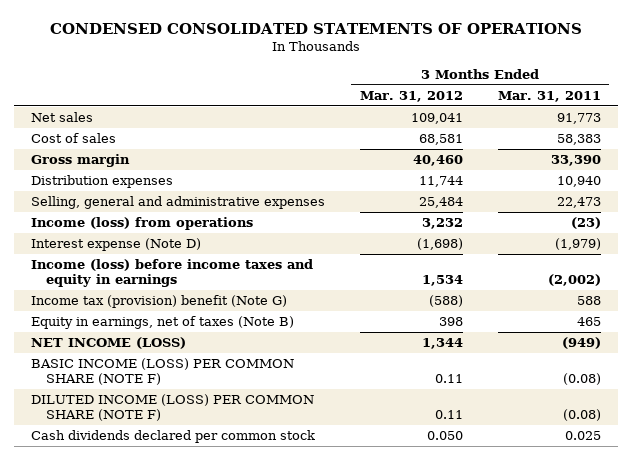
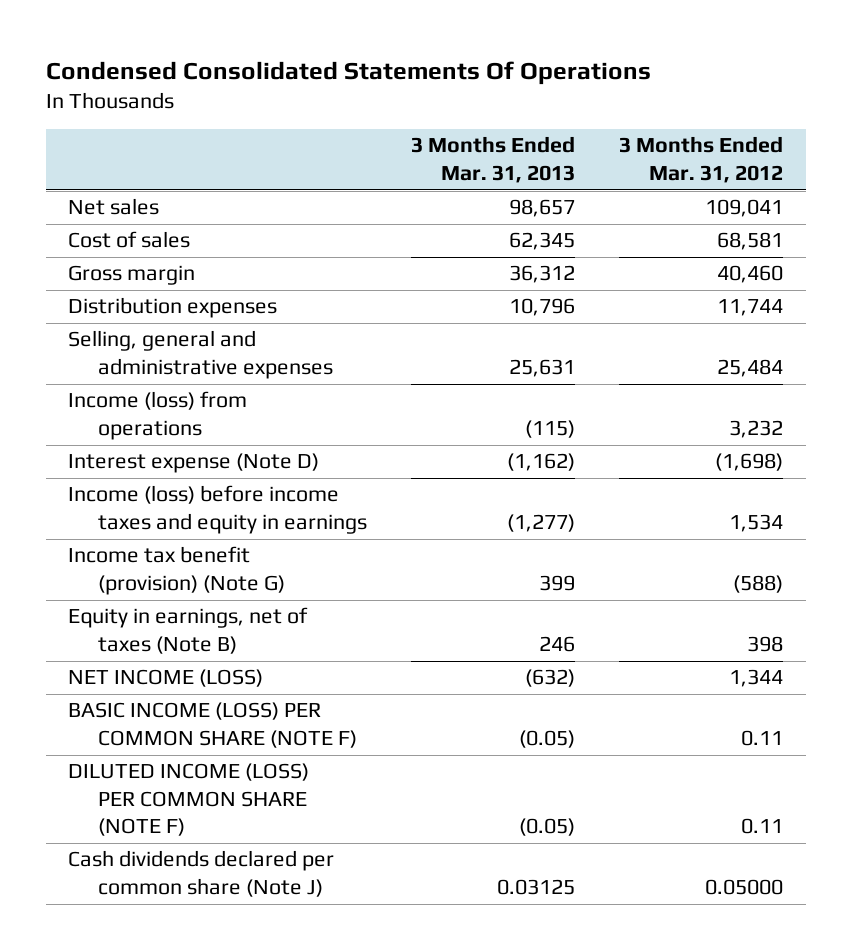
[50,22,583,34] CONDENSED CONSOLIDATED STATEMENTS OF OPERATIONS -> [45,60,651,85] Condensed Consolidated Statements Of Operations
[497,90,601,102] Mar. 31, 2011 -> none
none -> [411,136,576,183] 3 Months Ended Mar. 31, 2013
[31,295,288,309] Income tax (provision) benefit (Note G) -> [68,546,285,595] Income tax benefit (provision) (Note G)
[31,430,316,444] Cash dividends declared per common stock -> [68,850,335,897] Cash dividends declared per common share (Note J)
[427,431,464,441] 0.050 -> [705,878,784,895] 0.05000

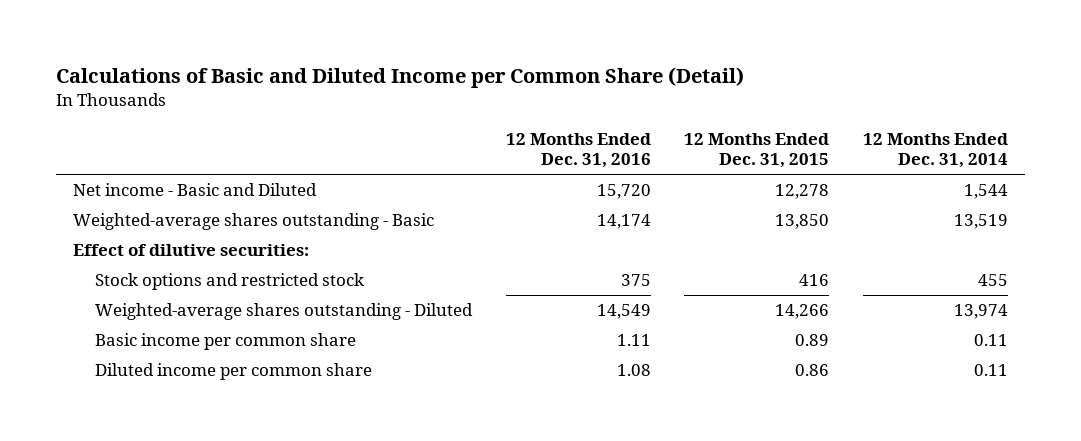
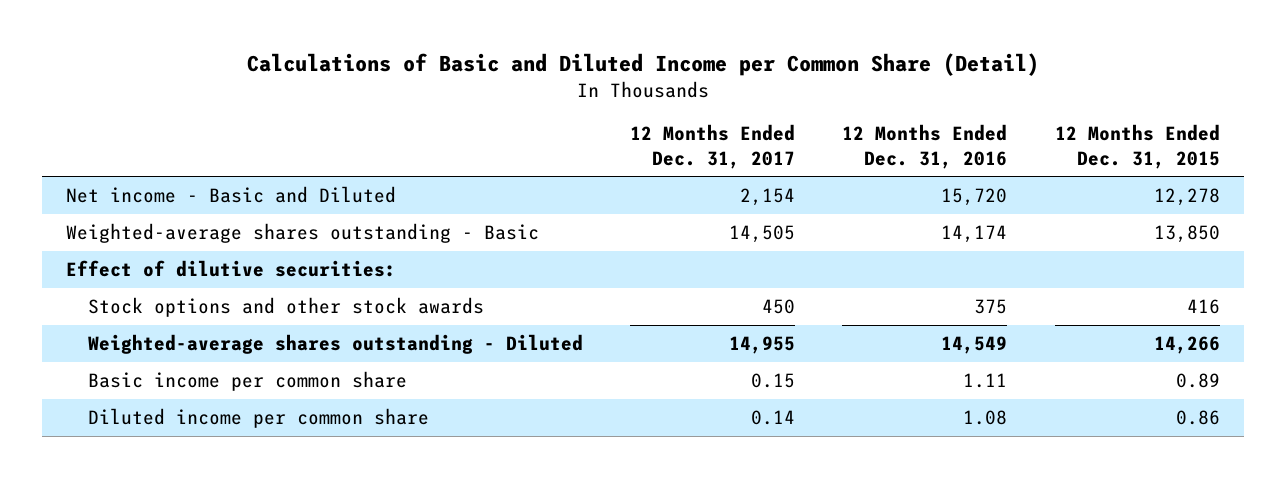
[863,132,1009,169] 12 Months Ended Dec. 31, 2014 -> none
none -> [630,124,796,169] 12 Months Ended Dec. 31, 2017
[94,273,364,291] Stock options and restricted stock -> [87,296,484,317] Stock options and other stock awards

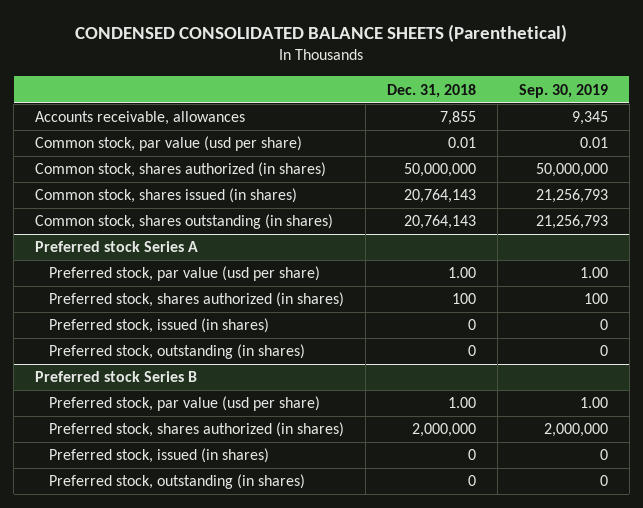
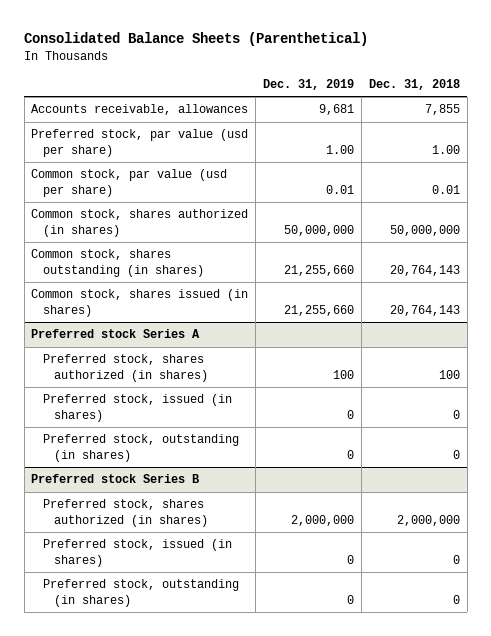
[75,23,568,42] CONDENSED CONSOLIDATED BALANCE SHEETS (Parenthetical) -> [24,32,369,47] Consolidated Balance Sheets (Parenthetical)
[518,83,608,98] Sep. 30, 2019 -> none
none -> [263,79,355,91] Dec. 31, 2019
none -> [31,129,249,157] Preferred stock, par value (usd per share)
[35,188,298,204] Common stock, shares issued (in shares) -> [31,289,249,317] Common stock, shares issued (in shares)
[49,266,321,282] Preferred stock, par value (usd per share) -> none
[49,396,321,412] Preferred stock, par value (usd per share) -> none

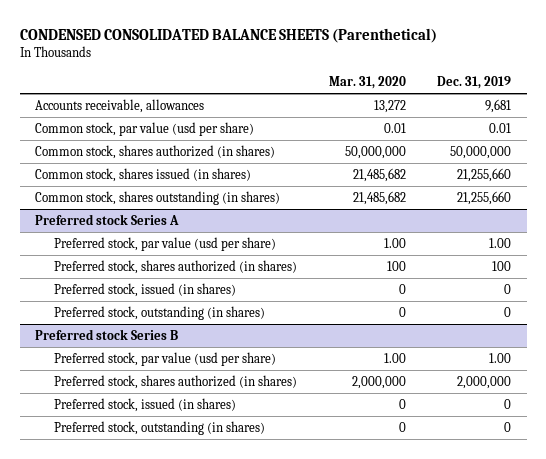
[24,32,369,47] Consolidated Balance Sheets (Parenthetical) -> [19,27,437,43] CONDENSED CONSOLIDATED BALANCE SHEETS (Parenthetical)
[368,79,460,91] Dec. 31, 2018 -> none
none -> [328,76,406,90] Mar. 31, 2020
[31,129,249,157] Preferred stock, par value (usd per share) -> none
[31,249,204,277] Common stock, shares outstanding (in shares) -> [35,191,281,206] Common stock, shares outstanding (in shares)
none -> [53,237,276,252] Preferred stock, par value (usd per share)
none -> [53,352,276,367] Preferred stock, par value (usd per share)

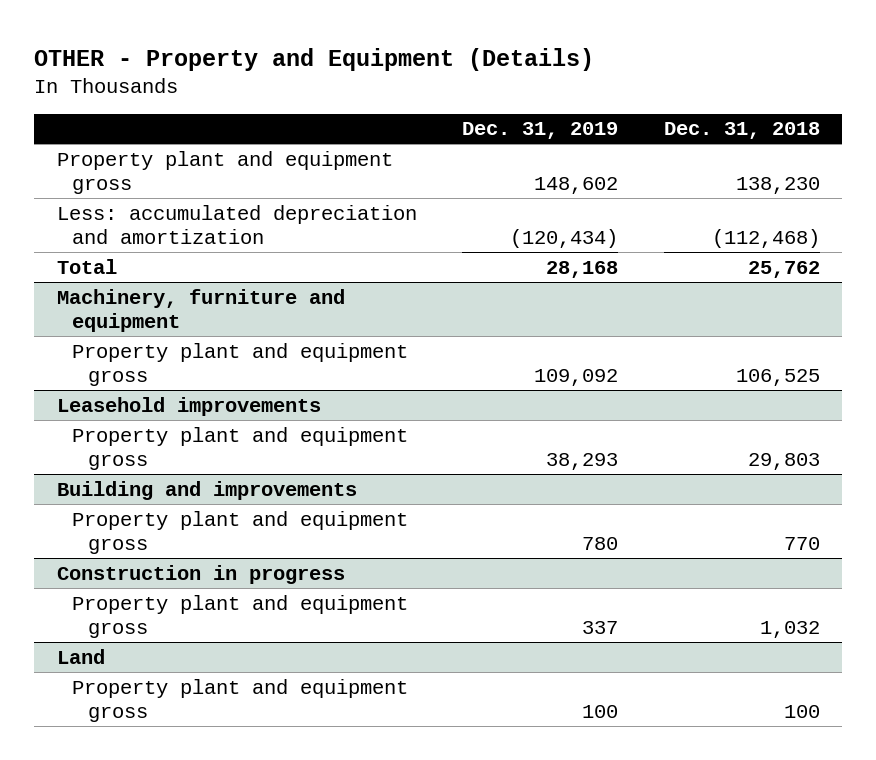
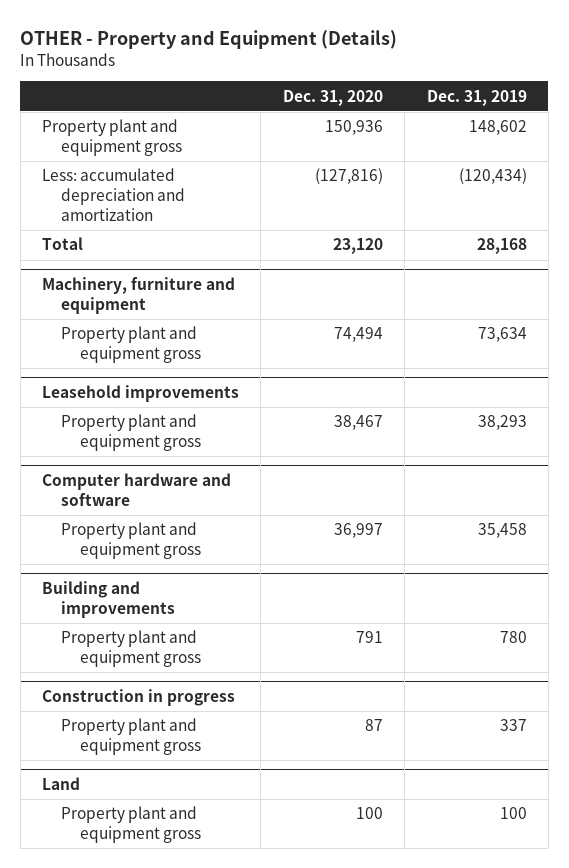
[663,122,820,140] Dec. 31, 2018 -> none
none -> [282,89,383,106] Dec. 31, 2020
[534,369,619,387] 109,092 -> [477,327,527,343] 73,634
none -> [42,473,232,507] Computer hardware and software
none -> [61,522,201,560] Property plant and equipment gross

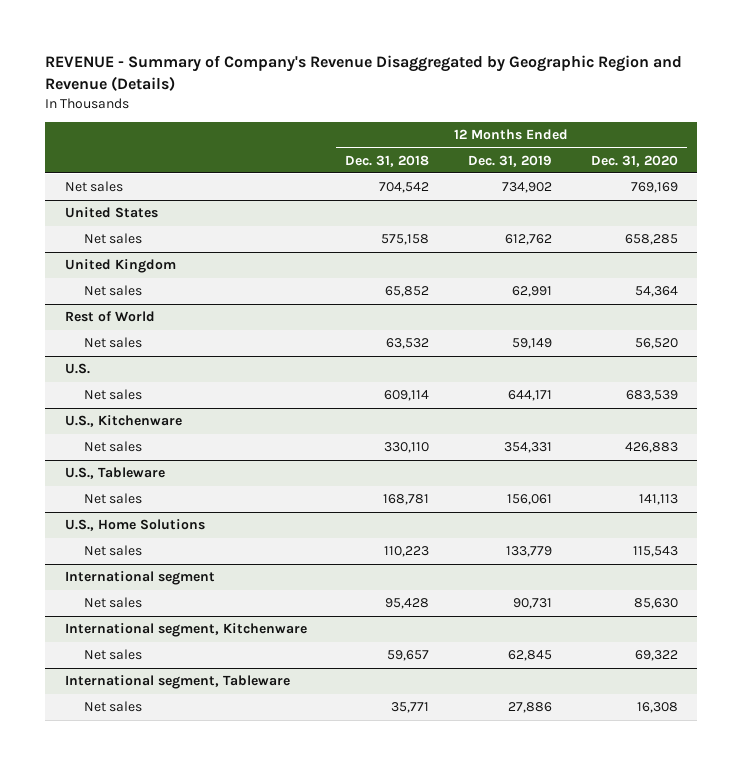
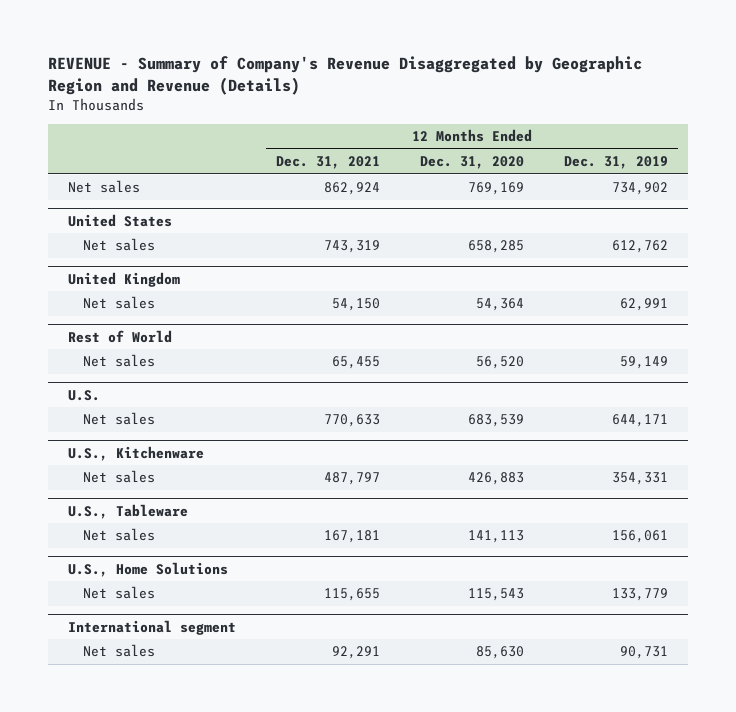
[345,154,430,167] Dec. 31, 2018 -> none
none -> [275,156,380,170] Dec. 31, 2021
[64,623,307,638] International segment, Kitchenware -> none
[83,649,142,661] Net sales -> none
[64,675,290,690] International segment, Tableware -> none
[83,701,142,713] Net sales -> none

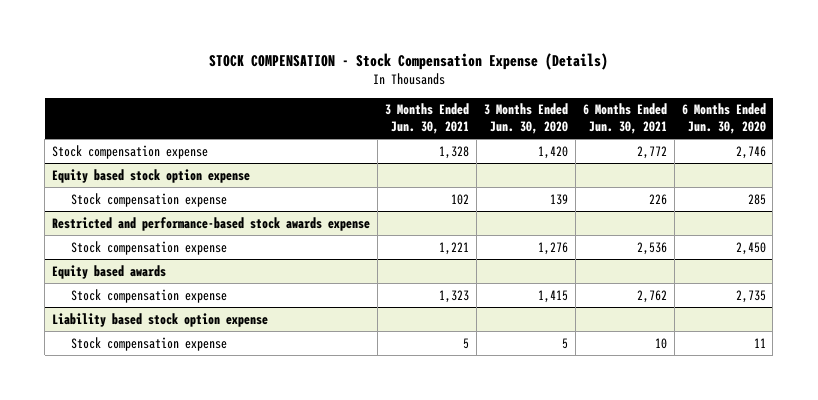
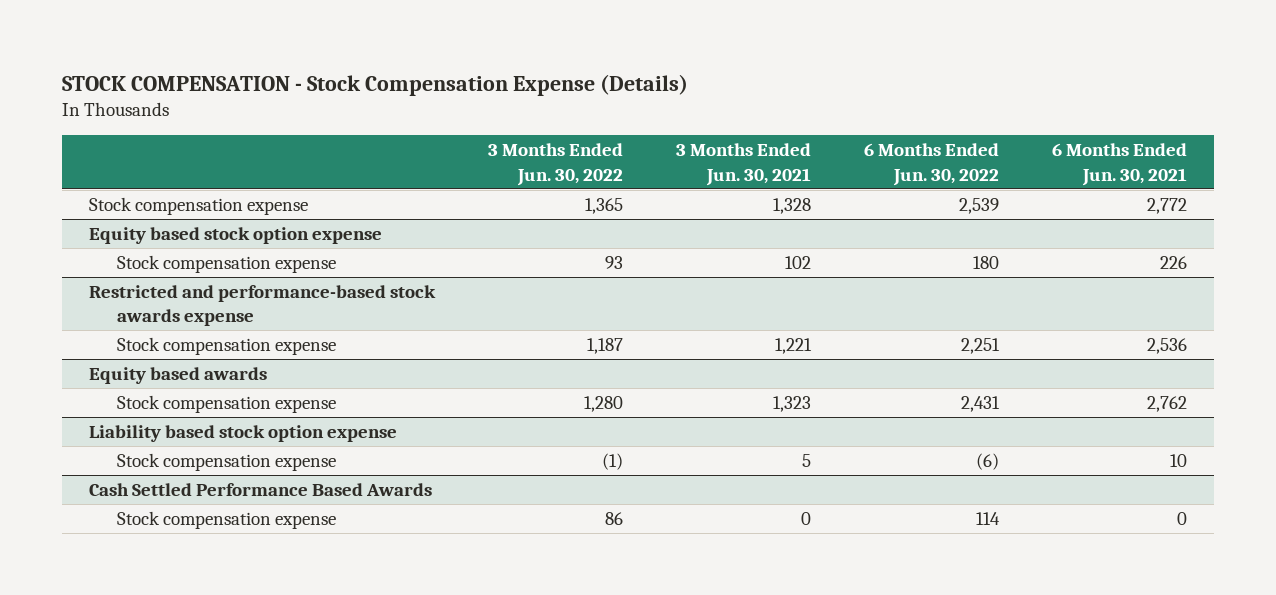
[483,103,568,135] 3 Months Ended Jun. 30, 2020 -> none
[681,103,766,135] 6 Months Ended Jun. 30, 2020 -> none
none -> [487,143,623,186] 3 Months Ended Jun. 30, 2022
none -> [864,143,1000,186] 6 Months Ended Jun. 30, 2022
none -> [88,482,432,496] Cash Settled Performance Based Awards
none -> [117,510,337,529] Stock compensation expense

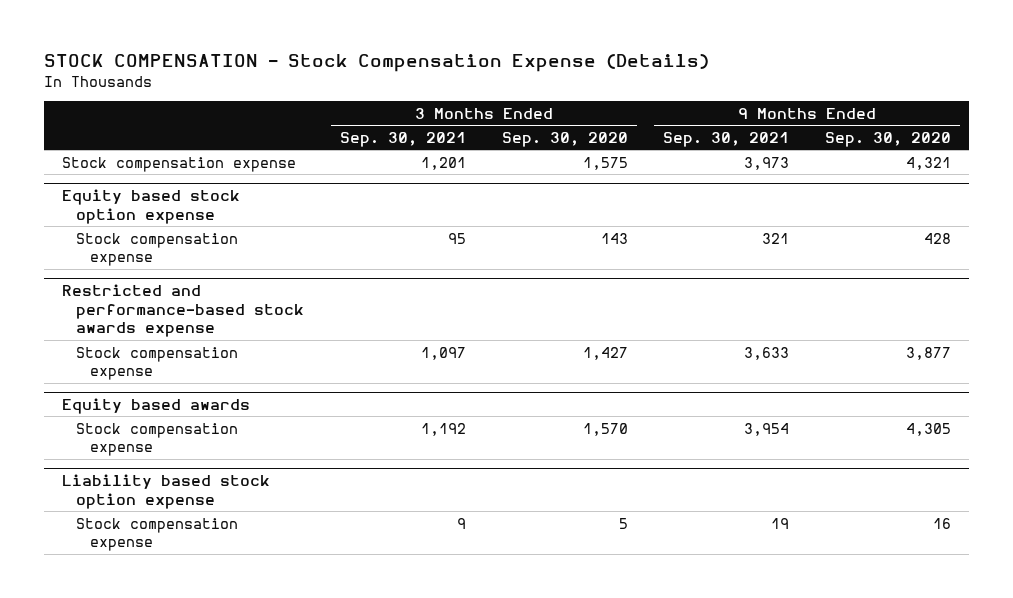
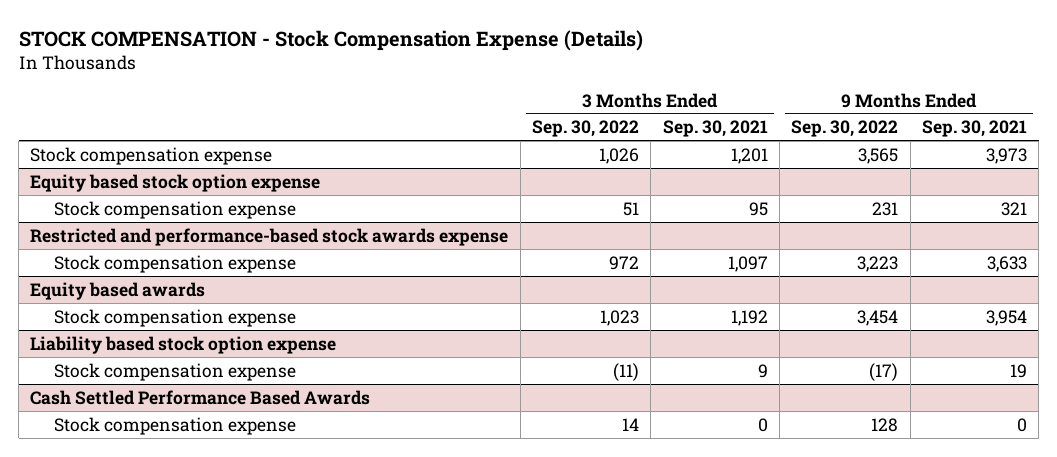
[501,131,628,147] Sep. 30, 2020 -> none
[825,131,952,147] Sep. 30, 2020 -> none
none -> [532,120,640,138] Sep. 30, 2022
none -> [791,120,899,138] Sep. 30, 2022
none -> [30,389,371,405] Cash Settled Performance Based Awards
none -> [53,416,296,435] Stock compensation expense

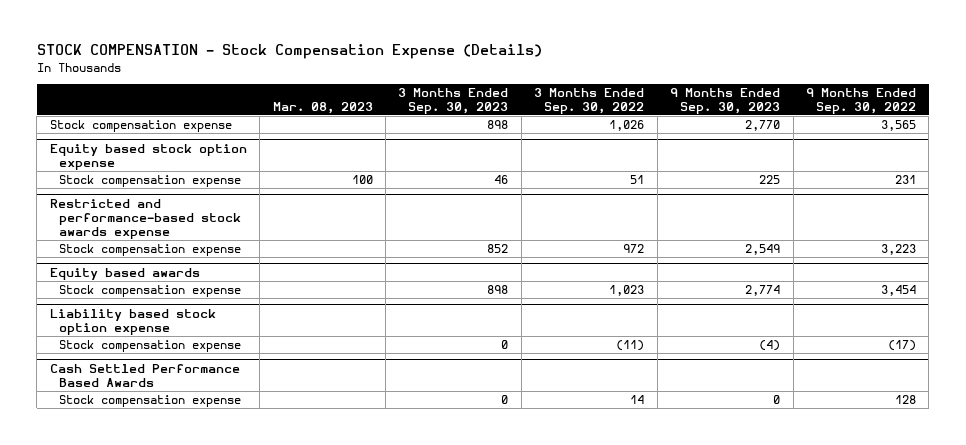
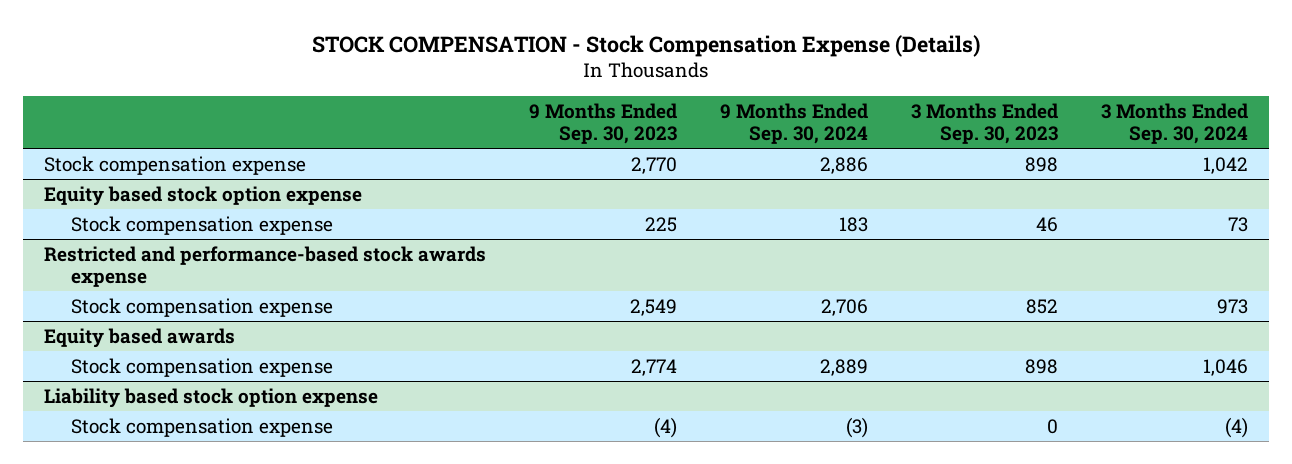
[272,101,373,114] Mar. 08, 2023 -> none
[534,87,645,114] 3 Months Ended Sep. 30, 2022 -> none
[805,87,916,114] 9 Months Ended Sep. 30, 2022 -> none
none -> [719,102,868,145] 9 Months Ended Sep. 30, 2024
none -> [1100,102,1248,145] 3 Months Ended Sep. 30, 2024
[49,364,240,388] Cash Settled Performance Based Awards -> none
[59,395,242,408] Stock compensation expense -> none

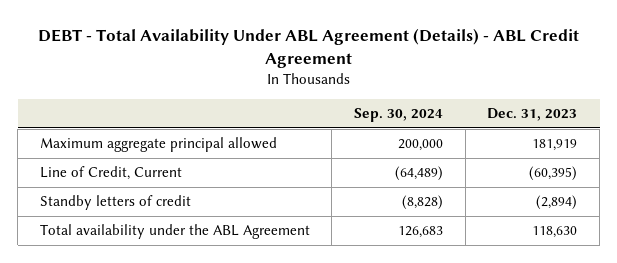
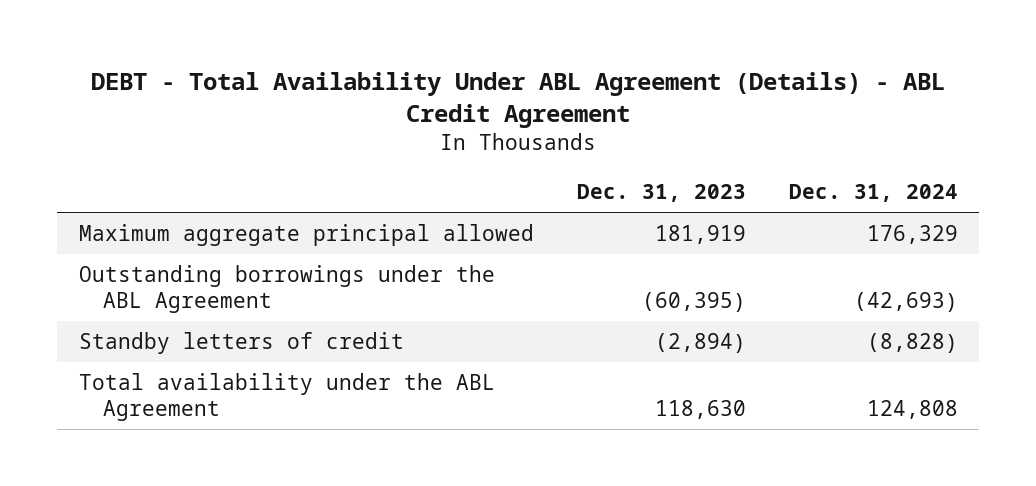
[354,108,444,123] Sep. 30, 2024 -> none
none -> [788,183,958,202] Dec. 31, 2024
[39,166,182,181] Line of Credit, Current -> [78,265,495,313] Outstanding borrowings under the ABL Agreement

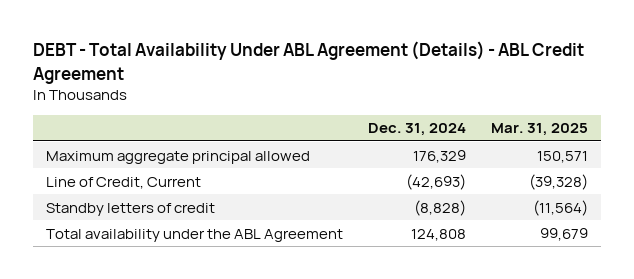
[576,183,746,202] Dec. 31, 2023 -> none
none -> [491,123,589,137] Mar. 31, 2025
[78,265,495,313] Outstanding borrowings under the ABL Agreement -> [45,176,201,189] Line of Credit, Current

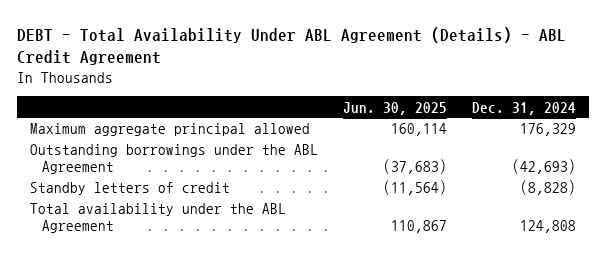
[491,123,589,137] Mar. 31, 2025 -> none
none -> [342,101,447,115] Jun. 30, 2025
[45,176,201,189] Line of Credit, Current -> [29,144,318,174] Outstanding borrowings under the ABL Agreement

